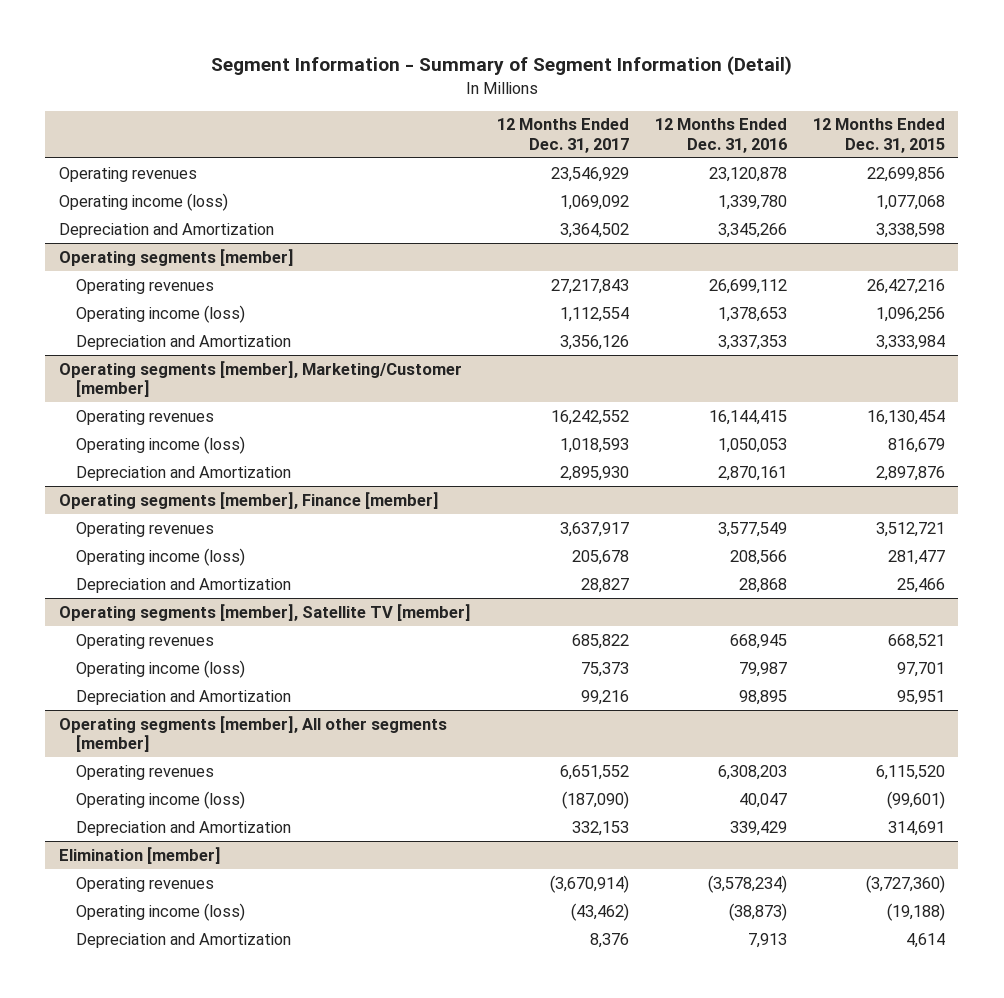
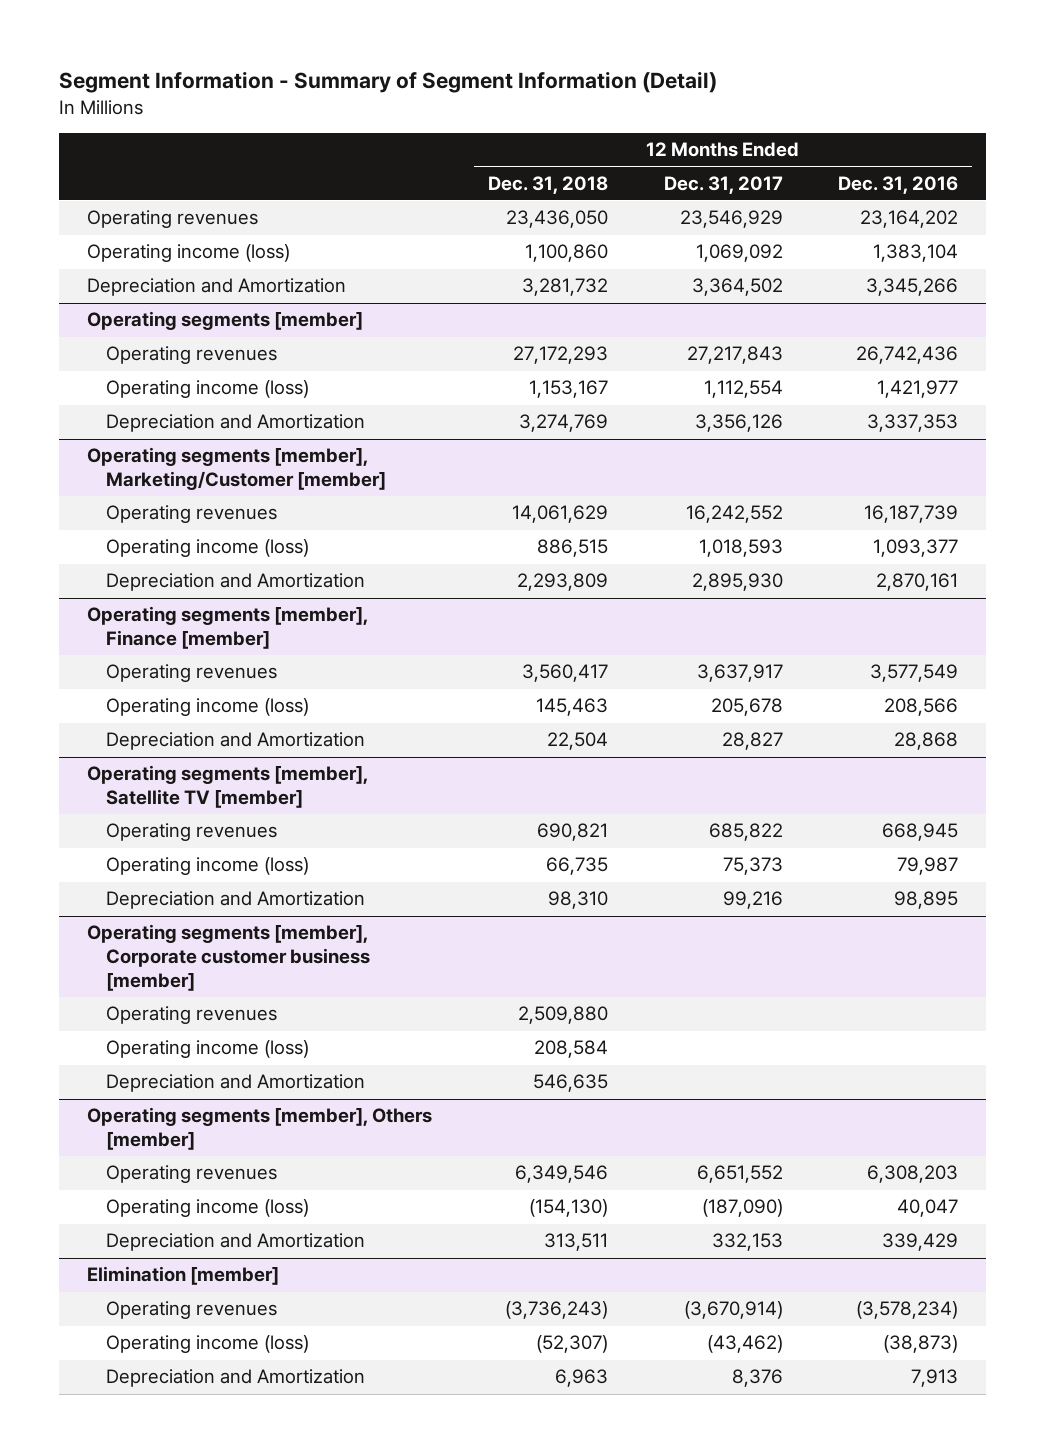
[812,118,945,153] 12 Months Ended Dec. 31, 2015 -> none
none -> [487,175,608,194] Dec. 31, 2018
[708,166,787,182] 23,120,878 -> [860,210,959,229] 23,164,202
[717,194,787,210] 1,339,780 -> [873,244,959,263] 1,383,104
[708,278,787,294] 26,699,112 -> [856,346,959,365] 26,742,436
[717,306,787,322] 1,378,653 -> [877,380,959,399] 1,421,977
[708,409,787,425] 16,144,415 -> [864,505,959,524] 16,187,739
[717,437,787,453] 1,050,053 -> [873,539,959,558] 1,093,377
none -> [86,924,370,992] Operating segments [member], Corporate customer business [member]
none -> [105,1006,277,1025] Operating revenues
none -> [105,1040,309,1059] Operating income (loss)
none -> [105,1074,365,1093] Depreciation and Amortization
[58,715,447,753] Operating segments [member], All other segments [member] -> [86,1107,432,1151] Operating segments [member], Others [member]

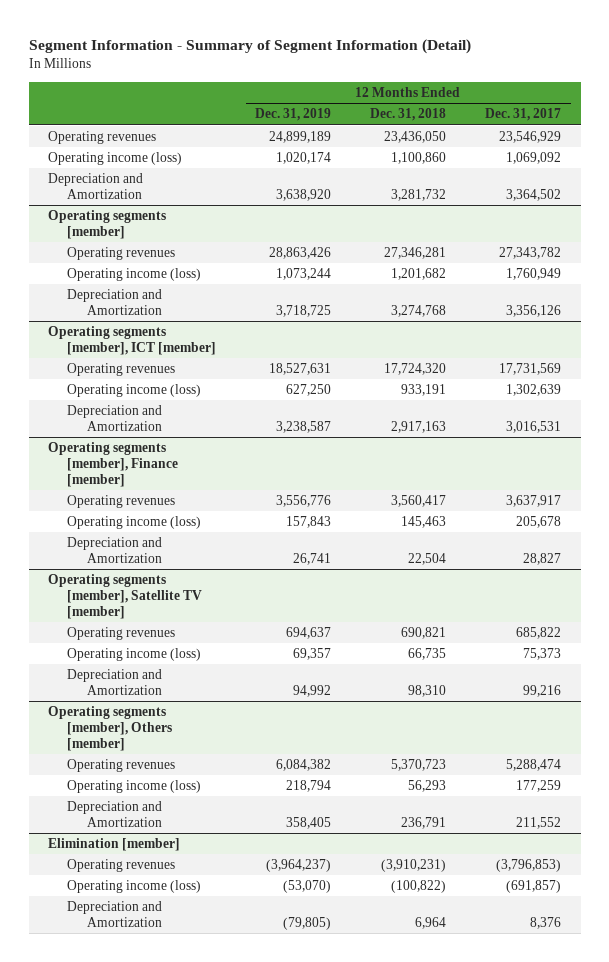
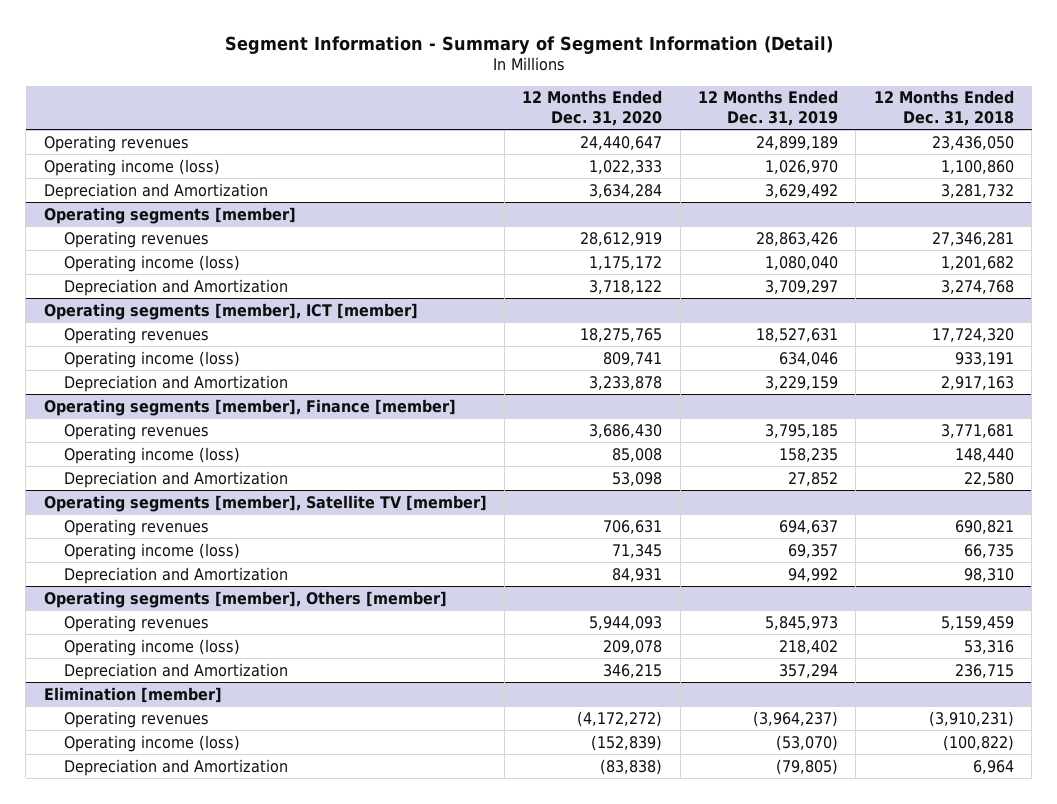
[485,108,562,122] Dec. 31, 2017 -> none
none -> [522,90,663,126] 12 Months Ended Dec. 31, 2020
[276,152,332,165] 1,020,174 -> [764,159,838,174] 1,026,970
[276,188,332,201] 3,638,920 -> [764,183,838,198] 3,629,492
[276,268,332,281] 1,073,244 -> [764,255,838,270] 1,080,040
[276,304,332,317] 3,718,725 -> [764,279,838,294] 3,709,297
[286,384,332,397] 627,250 -> [778,351,838,366] 634,046
[276,420,332,433] 3,238,587 -> [764,375,838,390] 3,229,159
[276,495,332,508] 3,556,776 -> [764,423,838,438] 3,795,185
[391,495,447,508] 3,560,417 -> [940,423,1014,438] 3,771,681
[286,516,332,529] 157,843 -> [778,447,838,462] 158,235
[401,516,447,529] 145,463 -> [954,447,1014,462] 148,440
[293,552,332,565] 26,741 -> [787,471,838,486] 27,852
[408,552,447,565] 22,504 -> [963,471,1014,486] 22,580
[276,759,332,772] 6,084,382 -> [764,615,838,630] 5,845,973
[391,759,447,772] 5,370,723 -> [940,615,1014,630] 5,159,459
[286,780,332,793] 218,794 -> [778,639,838,654] 218,402
[408,780,447,793] 56,293 -> [963,639,1014,654] 53,316
[286,816,332,829] 358,405 -> [778,663,838,678] 357,294
[401,816,447,829] 236,791 -> [954,663,1014,678] 236,715

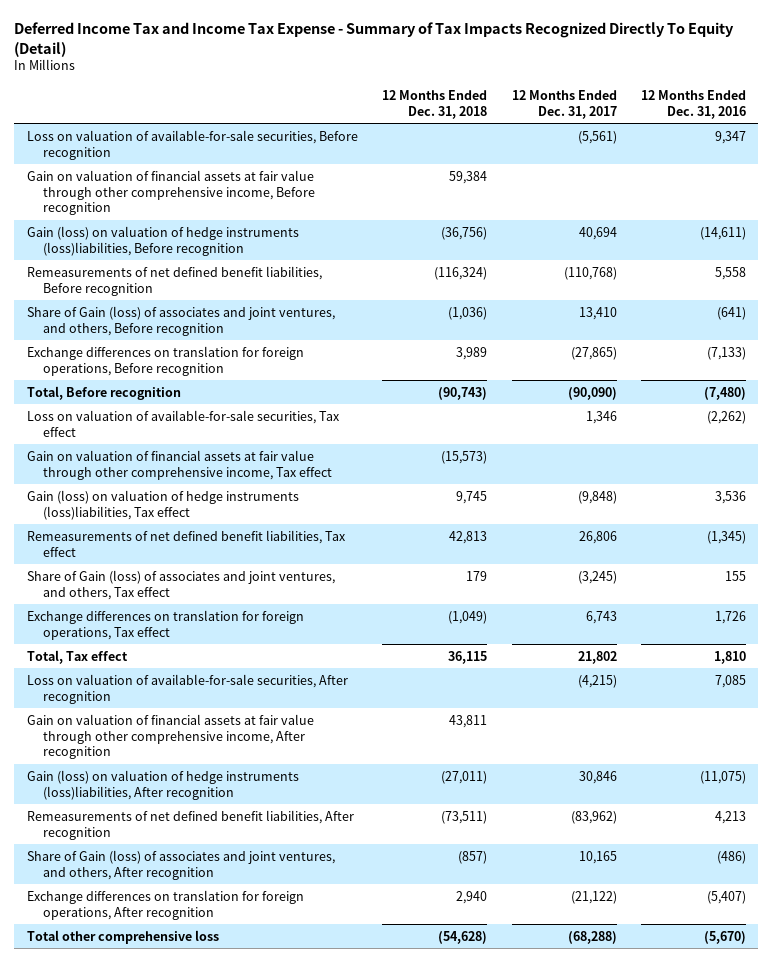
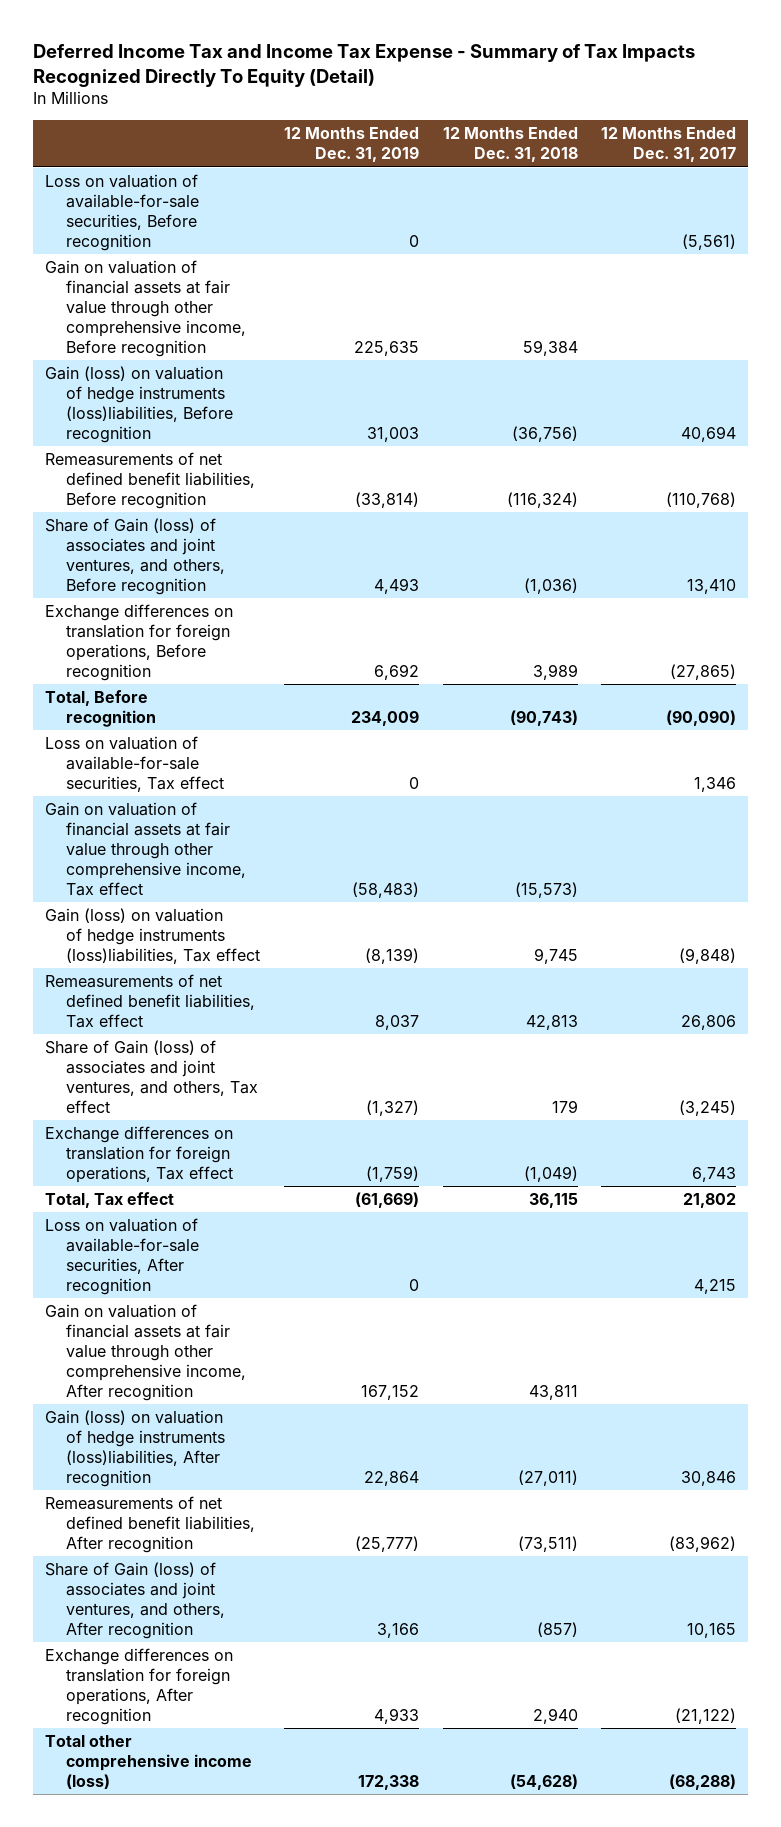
[641,89,747,119] 12 Months Ended Dec. 31, 2016 -> none
none -> [283,127,419,163] 12 Months Ended Dec. 31, 2019
[577,674,617,688] (4,215) -> [694,1278,737,1294] 4,215
[26,929,219,944] Total other comprehensive loss -> [44,1734,252,1789] Total other comprehensive income (loss)

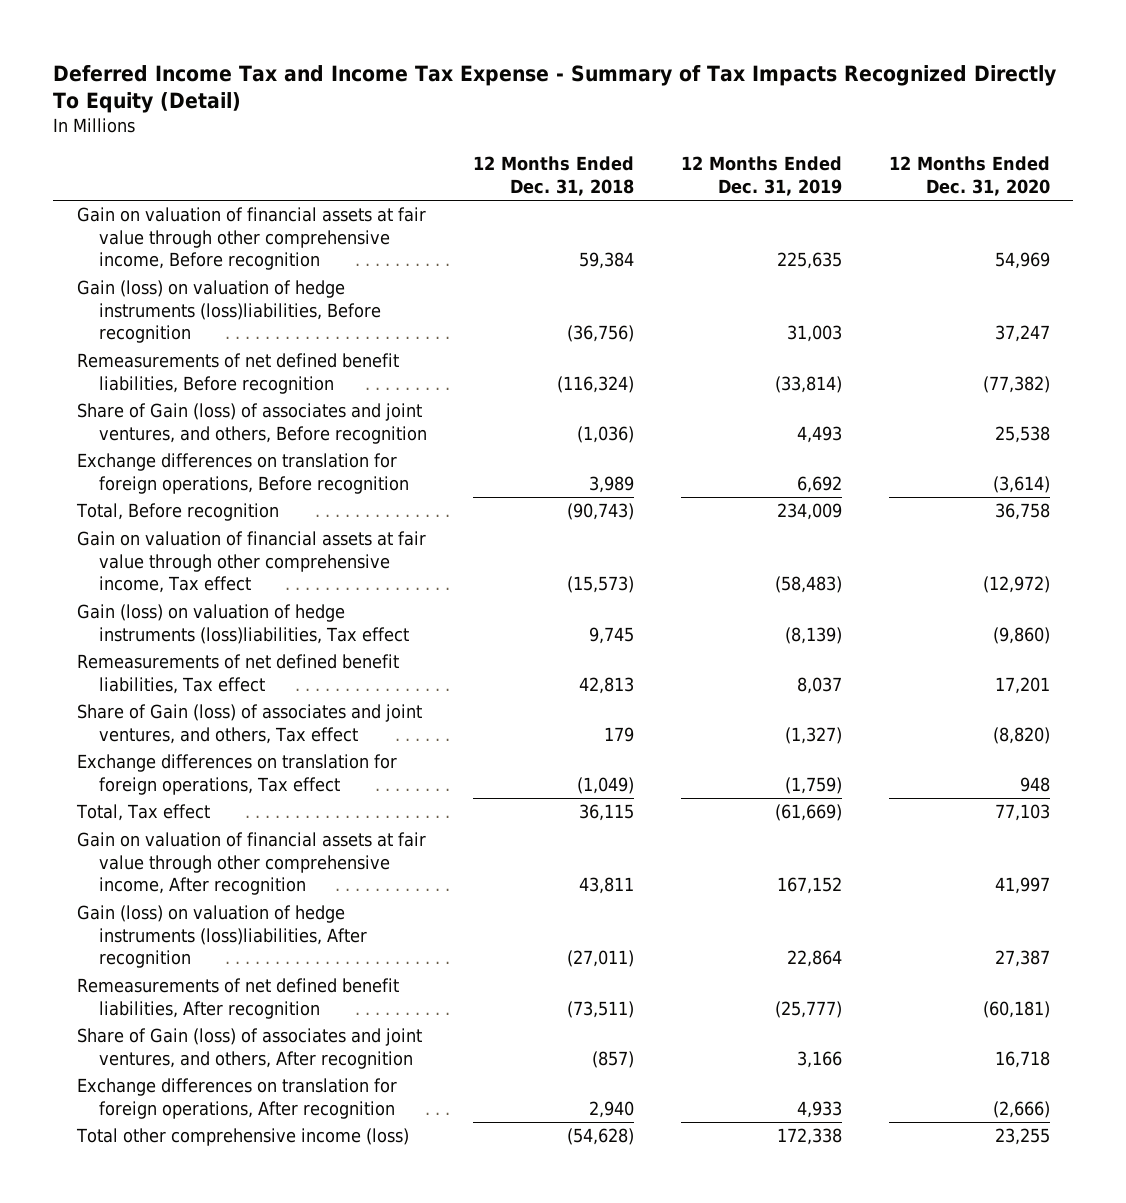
[601,127,737,163] 12 Months Ended Dec. 31, 2017 -> none
none -> [888,156,1050,196] 12 Months Ended Dec. 31, 2020
[44,173,199,251] Loss on valuation of available-for-sale securities, Before recognition -> none
[44,735,224,792] Loss on valuation of available-for-sale securities, Tax effect -> none
[44,1217,199,1295] Loss on valuation of available-for-sale securities, After recognition -> none

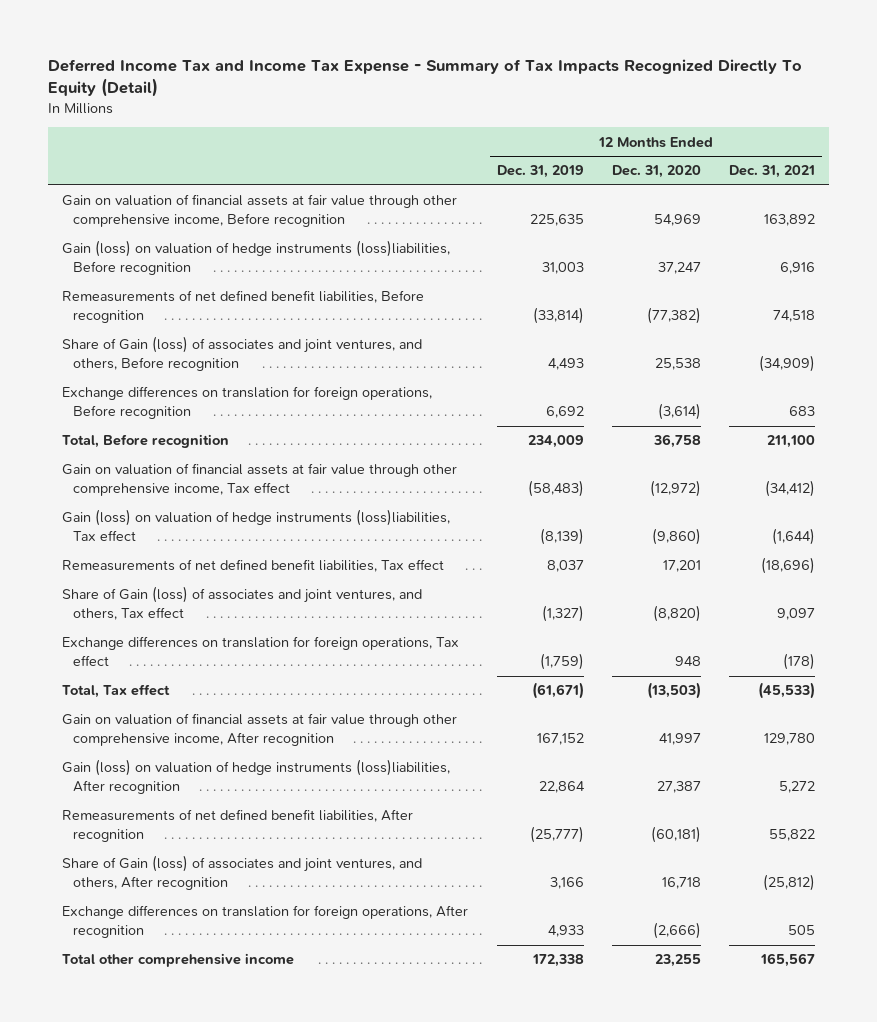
[473,156,635,196] 12 Months Ended Dec. 31, 2018 -> none
none -> [729,165,816,179] Dec. 31, 2021
[774,804,842,822] (61,669) -> [531,682,584,700] (61,671)
[994,804,1050,822] 77,103 -> [646,682,701,700] (13,503)
[75,1128,409,1147] Total other comprehensive income (loss) -> [62,953,295,968] Total other comprehensive income

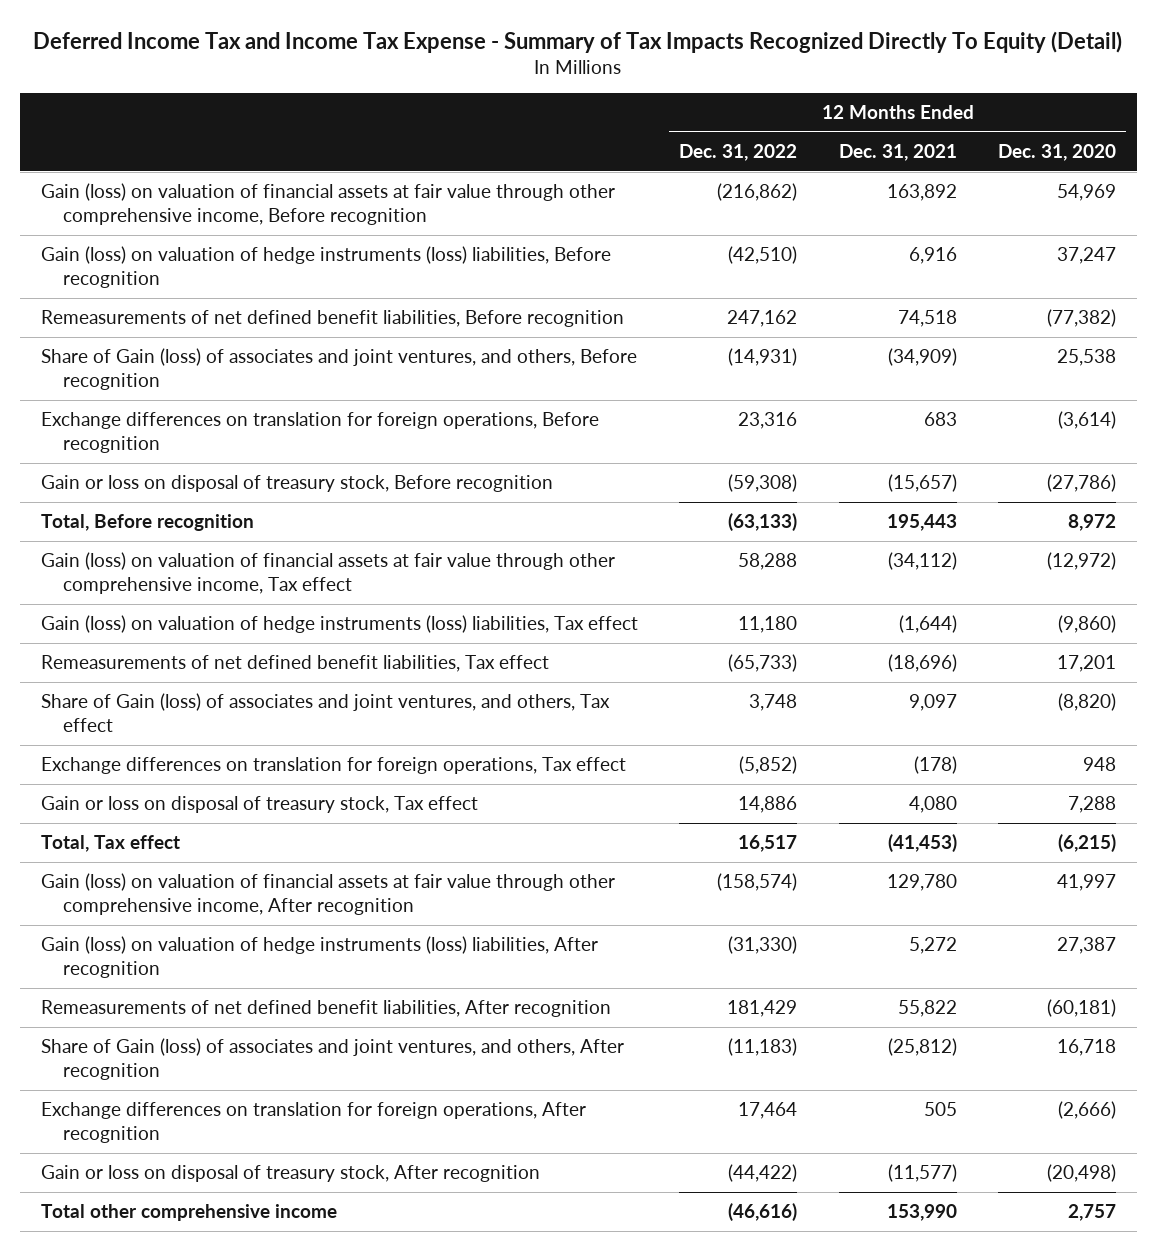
[496,165,584,179] Dec. 31, 2019 -> none
none -> [679,143,798,161] Dec. 31, 2022
[62,194,458,228] Gain on valuation of financial assets at fair value through other comprehensive income, Before recognition -> [40,183,615,226] Gain (loss) on valuation of financial assets at fair value through other comprehensive income, Before recognition
[62,240,451,276] Gain (loss) on valuation of hedge instruments (loss)liabilities, Before recognition -> [40,246,611,289] Gain (loss) on valuation of hedge instruments (loss) liabilities, Before recognition
none -> [40,475,553,493] Gain or loss on disposal of treasury stock, Before recognition
[652,434,701,449] 36,758 -> [1067,514,1116,532] 8,972
[767,435,816,449] 211,100 -> [886,514,957,532] 195,443
[62,463,458,497] Gain on valuation of financial assets at fair value through other comprehensive income, Tax effect -> [40,552,615,595] Gain (loss) on valuation of financial assets at fair value through other comprehensive income, Tax effect
[765,480,816,498] (34,412) -> [887,552,957,571] (34,112)
[62,509,451,542] Gain (loss) on valuation of hedge instruments (loss)liabilities, Tax effect -> [40,615,638,634] Gain (loss) on valuation of hedge instruments (loss) liabilities, Tax effect
none -> [40,796,478,814] Gain or loss on disposal of treasury stock, Tax effect
[646,682,701,700] (13,503) -> [1057,834,1116,853] (6,215)
[758,682,816,700] (45,533) -> [887,834,957,853] (41,453)
[62,713,458,747] Gain on valuation of financial assets at fair value through other comprehensive income, After recognition -> [40,873,615,916] Gain (loss) on valuation of financial assets at fair value through other comprehensive income, After recognition
[62,759,451,795] Gain (loss) on valuation of hedge instruments (loss)liabilities, After recognition -> [40,936,598,979] Gain (loss) on valuation of hedge instruments (loss) liabilities, After recognition
none -> [40,1165,540,1183] Gain or loss on disposal of treasury stock, After recognition
[654,954,701,968] 23,255 -> [1067,1204,1116,1222] 2,757
[760,953,816,968] 165,567 -> [886,1204,957,1222] 153,990

